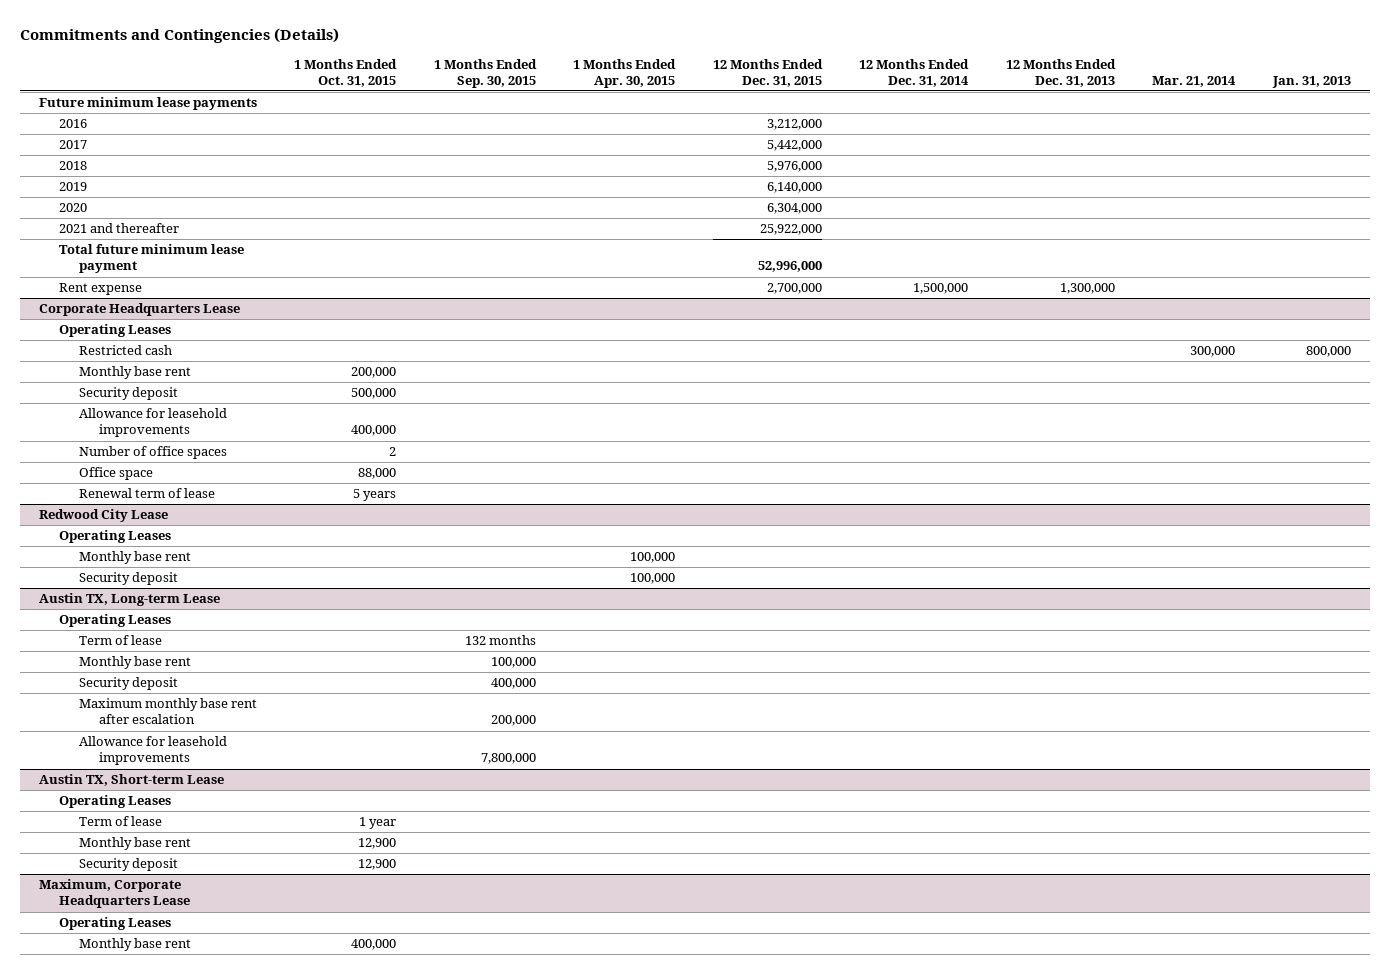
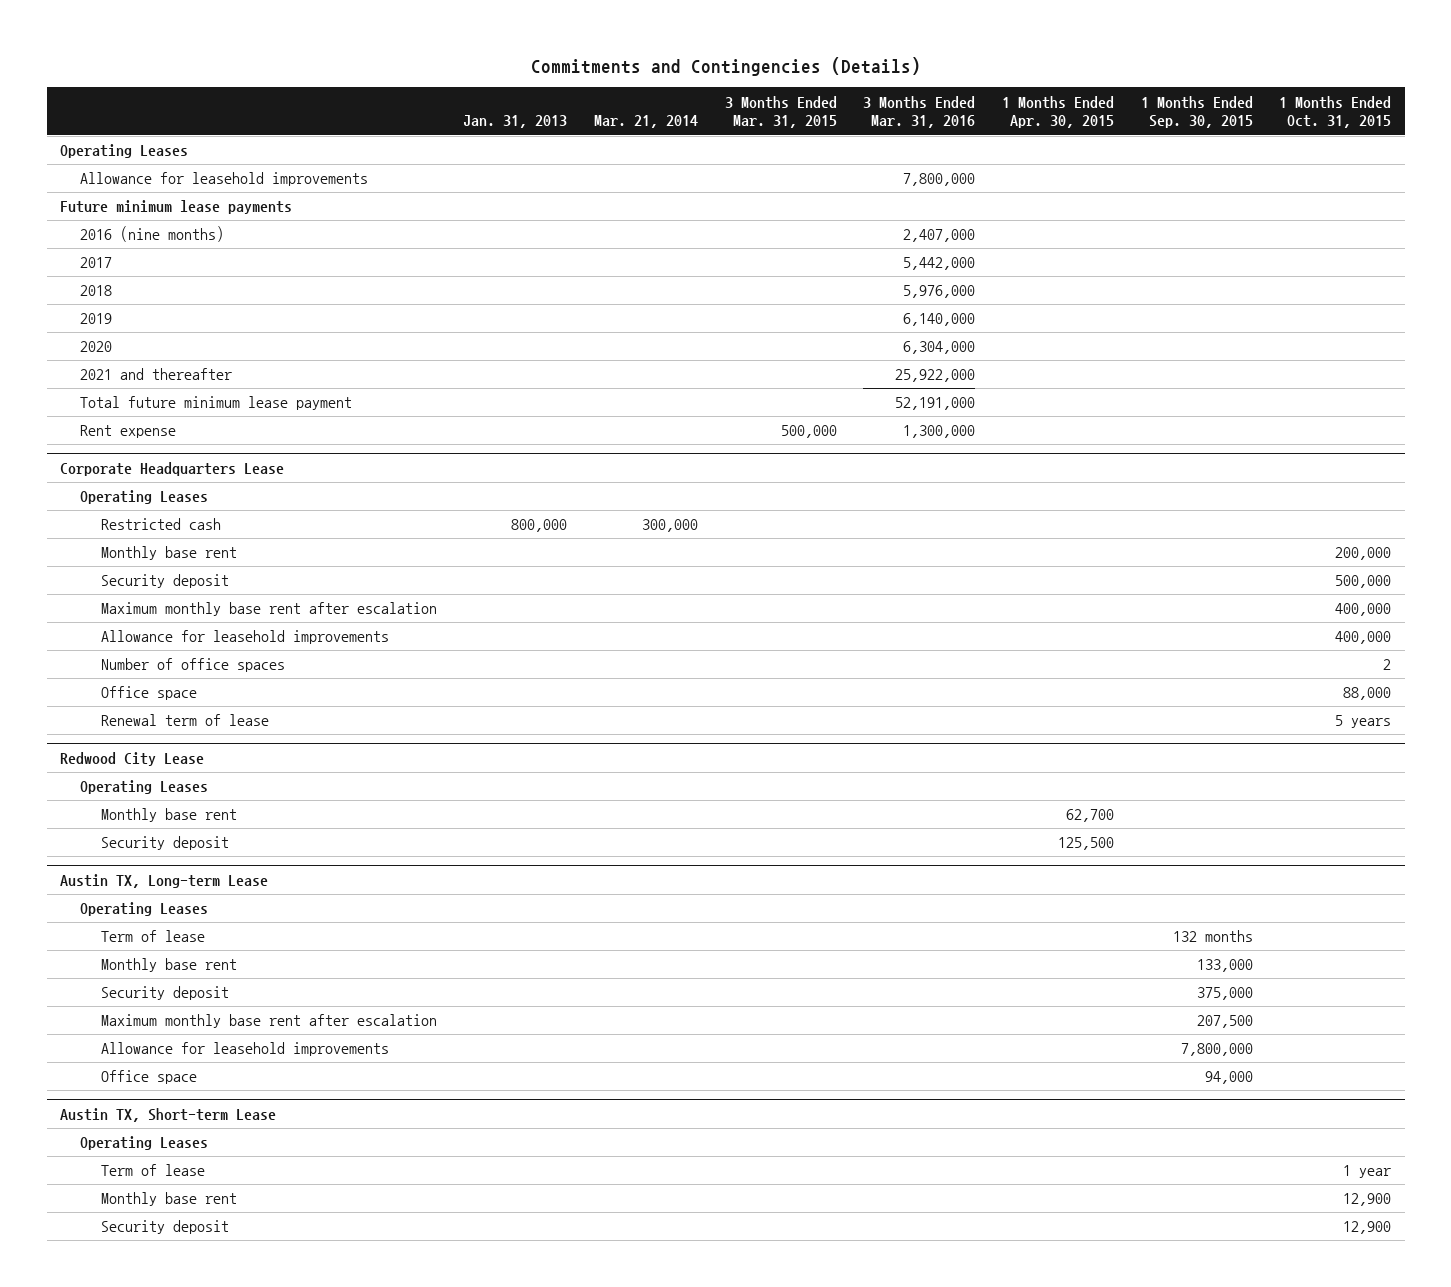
[712,58,823,87] 12 Months Ended Dec. 31, 2015 -> none
[859,58,970,87] 12 Months Ended Dec. 31, 2014 -> none
[1005,58,1116,87] 12 Months Ended Dec. 31, 2013 -> none
none -> [724,95,837,129] 3 Months Ended Mar. 31, 2015
none -> [863,95,976,129] 3 Months Ended Mar. 31, 2016
none -> [60,144,189,159] Operating Leases
none -> [80,172,369,187] Allowance for leasehold improvements
[58,119,87,129] 2016 -> none
none -> [80,226,225,243] 2016 (nine months)
none -> [100,602,437,617] Maximum monthly base rent after escalation
[630,552,676,564] 100,000 -> [1065,809,1114,823] 62,700
[630,573,676,585] 100,000 -> [1057,837,1114,851] 125,500
[490,657,536,669] 100,000 -> [1196,959,1253,973] 133,000
[490,678,536,690] 400,000 -> [1196,987,1253,1001] 375,000
[490,715,536,727] 200,000 -> [1196,1015,1253,1029] 207,500
none -> [100,1070,197,1085] Office space
[39,879,190,909] Maximum, Corporate Headquarters Lease -> none
[58,917,171,931] Operating Leases -> none
[78,938,191,952] Monthly base rent -> none

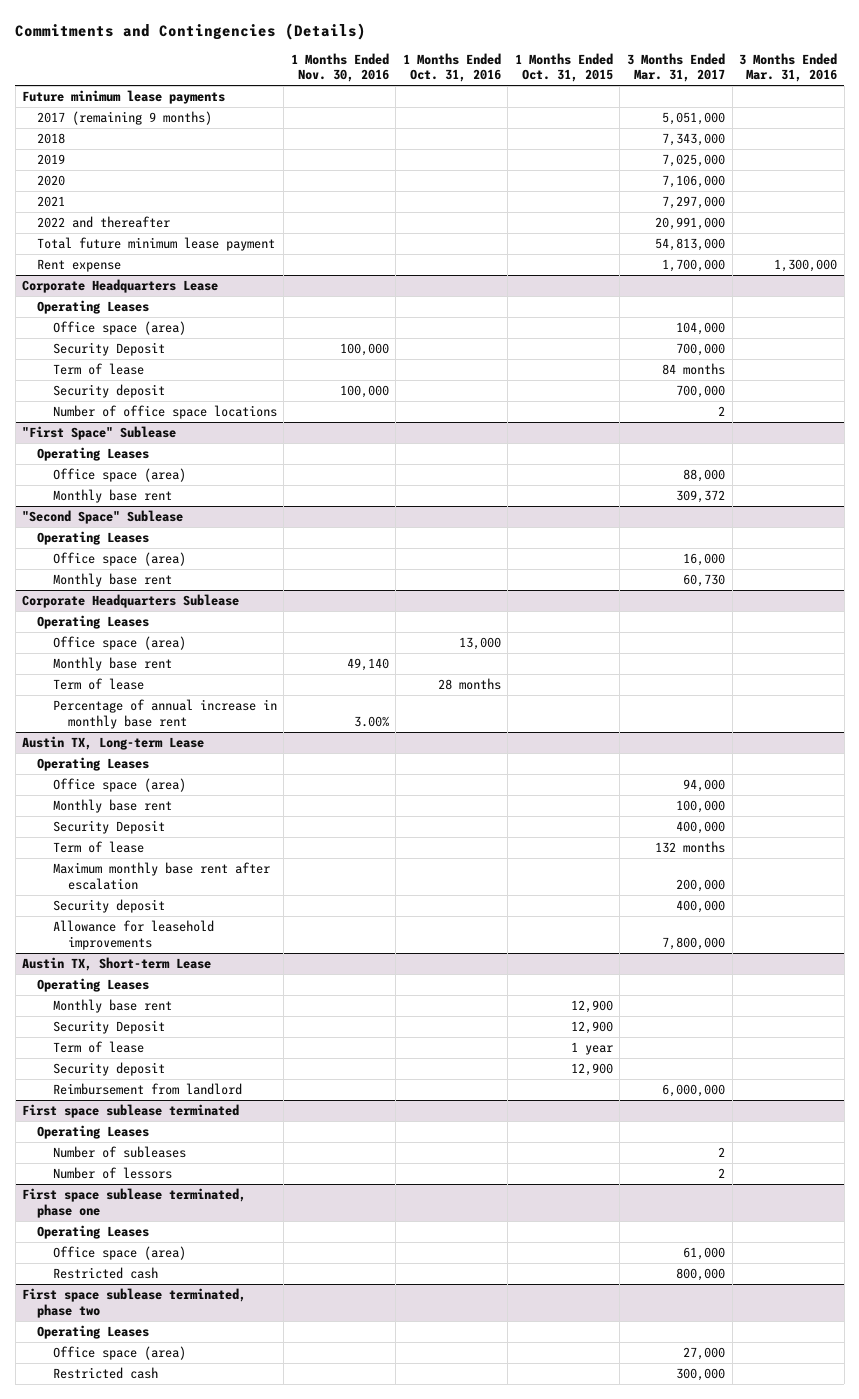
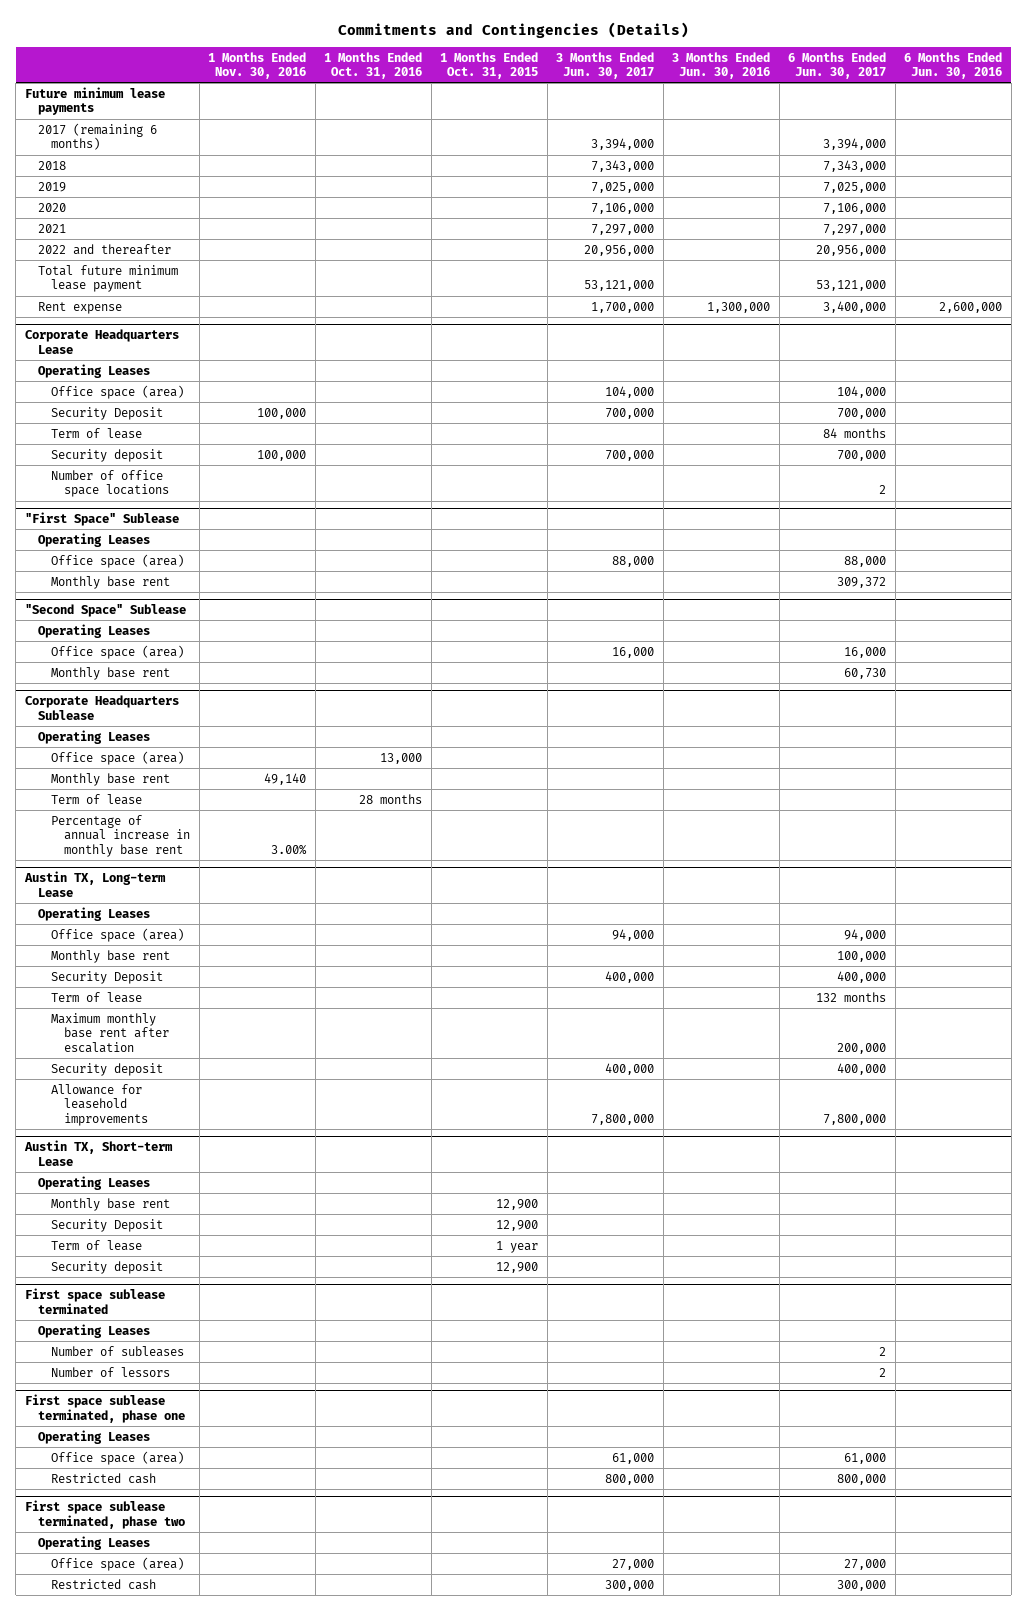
[627,52,726,83] 3 Months Ended Mar. 31, 2017 -> none
[739,52,838,83] 3 Months Ended Mar. 31, 2016 -> none
none -> [556,51,655,80] 3 Months Ended Jun. 30, 2017
none -> [672,51,771,80] 3 Months Ended Jun. 30, 2016
none -> [788,51,887,80] 6 Months Ended Jun. 30, 2017
none -> [904,51,1003,80] 6 Months Ended Jun. 30, 2016
[37,111,213,126] 2017 (remaining 9 months) -> [37,122,157,151] 2017 (remaining 6 months)
[52,1083,242,1096] Reimbursement from landlord -> none

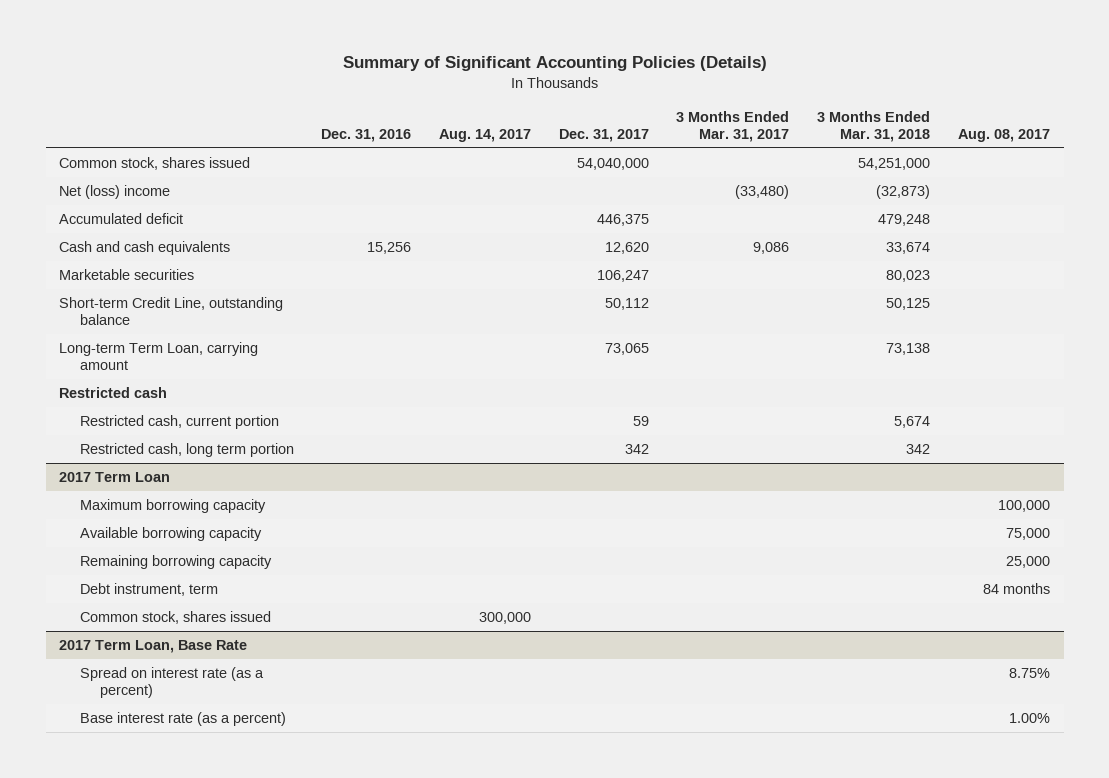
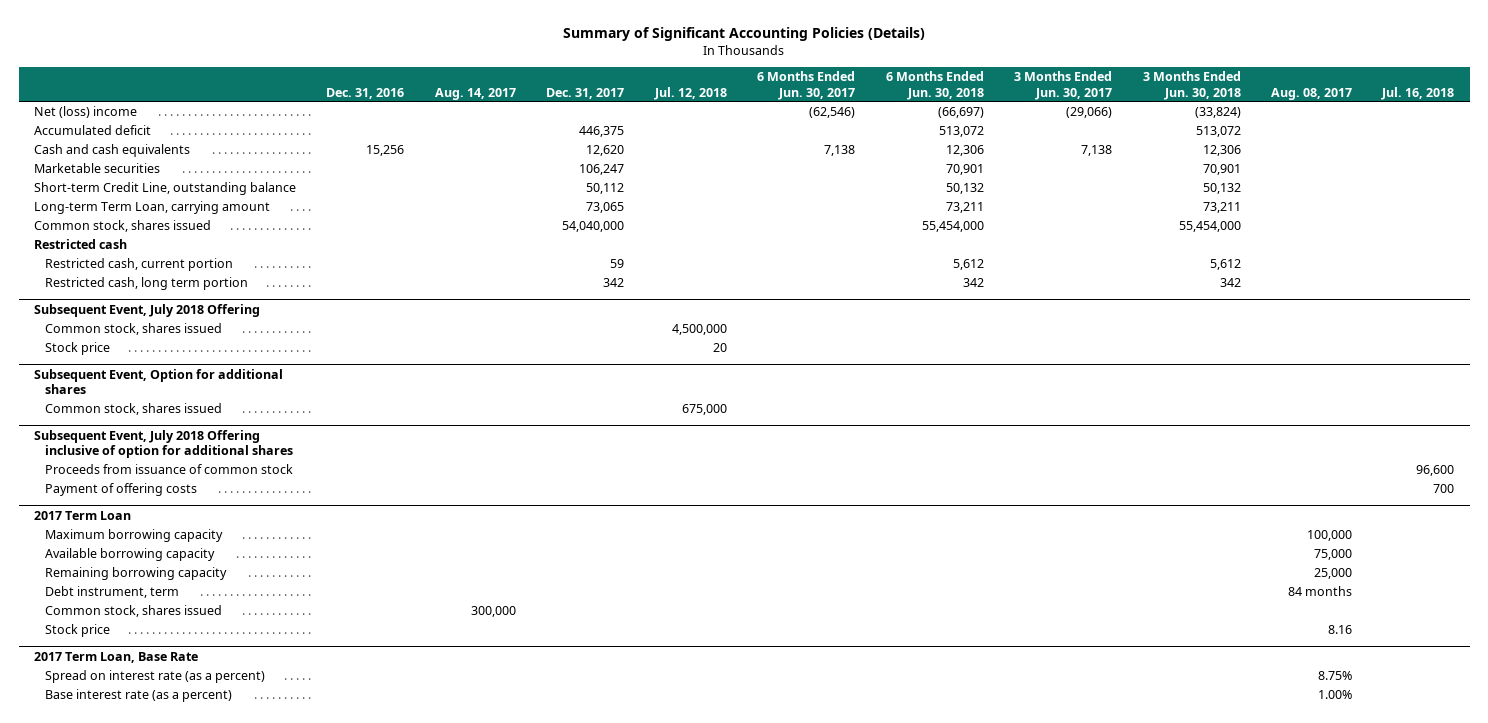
[676,110,790,142] 3 Months Ended Mar. 31, 2017 -> none
[817,110,931,142] 3 Months Ended Mar. 31, 2018 -> none
none -> [653,86,727,100] Jul. 12, 2018
none -> [757,70,856,100] 6 Months Ended Jun. 30, 2017
none -> [885,70,984,100] 6 Months Ended Jun. 30, 2018
none -> [1014,70,1113,100] 3 Months Ended Jun. 30, 2017
none -> [1142,70,1241,100] 3 Months Ended Jun. 30, 2018
none -> [1381,86,1455,100] Jul. 16, 2018
[59,156,251,170] Common stock, shares issued -> [33,219,211,232] Common stock, shares issued
none -> [33,303,260,317] Subsequent Event, July 2018 Offering
none -> [44,322,222,335] Common stock, shares issued
none -> [44,341,110,355] Stock price
none -> [33,368,283,395] Subsequent Event, Option for additional shares
none -> [44,402,222,415] Common stock, shares issued
none -> [33,429,293,459] Subsequent Event, July 2018 Offering inclusive of option for additional shares
none -> [44,463,293,474] Proceeds from issuance of common stock
none -> [44,482,197,496] Payment of offering costs
none -> [44,623,110,637] Stock price

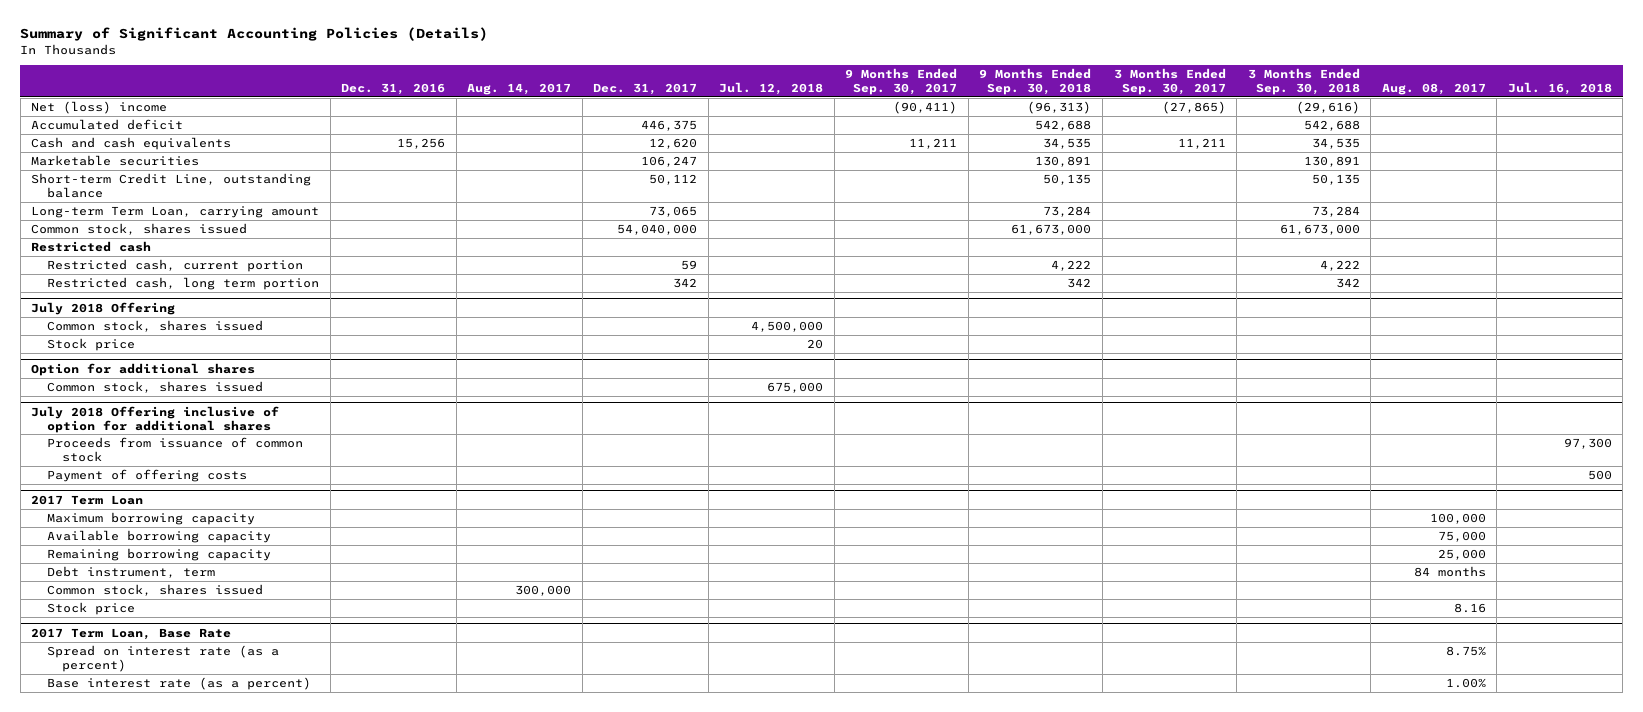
[757,70,856,100] 6 Months Ended Jun. 30, 2017 -> none
[885,70,984,100] 6 Months Ended Jun. 30, 2018 -> none
[1014,70,1113,100] 3 Months Ended Jun. 30, 2017 -> none
[1142,70,1241,100] 3 Months Ended Jun. 30, 2018 -> none
none -> [845,67,958,95] 9 Months Ended Sep. 30, 2017
none -> [979,67,1092,95] 9 Months Ended Sep. 30, 2018
none -> [1113,67,1226,95] 3 Months Ended Sep. 30, 2017
none -> [1247,67,1360,95] 3 Months Ended Sep. 30, 2018
[33,303,260,317] Subsequent Event, July 2018 Offering -> [31,301,176,315] July 2018 Offering
[33,368,283,395] Subsequent Event, Option for additional shares -> [31,362,256,376] Option for additional shares
[33,429,293,459] Subsequent Event, July 2018 Offering inclusive of option for additional shares -> [31,405,280,433] July 2018 Offering inclusive of option for additional shares
[1416,464,1455,476] 96,600 -> [1563,437,1612,449] 97,300
[1433,483,1455,493] 700 -> [1587,469,1612,480] 500

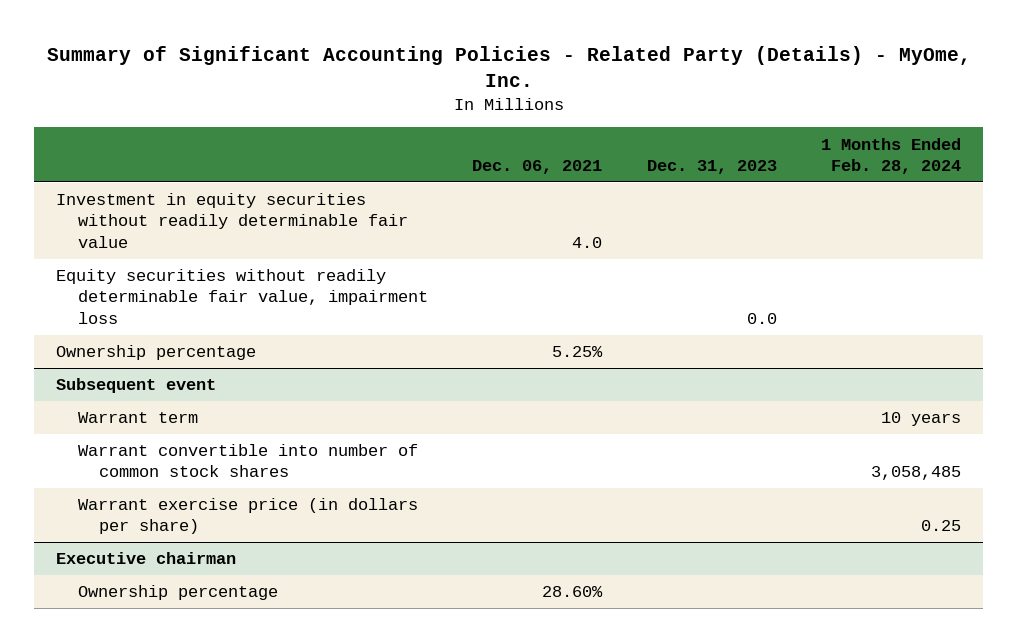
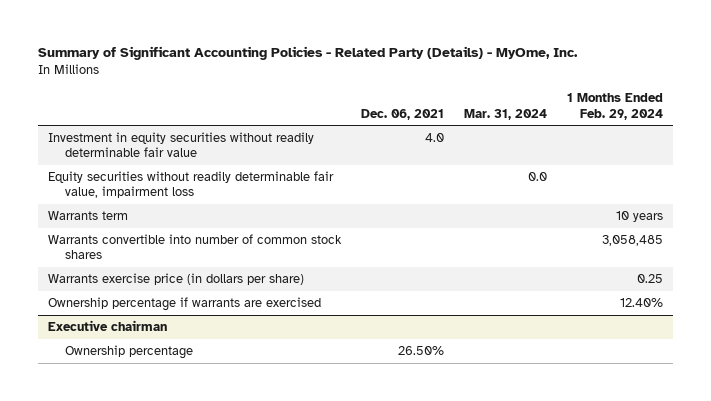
[646,159,777,174] Dec. 31, 2023 -> none
[821,137,962,174] 1 Months Ended Feb. 28, 2024 -> none
none -> [464,108,548,120] Mar. 31, 2024
none -> [567,93,664,120] 1 Months Ended Feb. 29, 2024
[56,345,257,361] Ownership percentage -> none
[56,378,217,394] Subsequent event -> none
[77,412,198,424] Warrant term -> none
[77,444,418,478] Warrant convertible into number of common stock shares -> none
[77,498,418,535] Warrant exercise price (in dollars per share) -> none
none -> [48,211,129,221] Warrants term
none -> [48,234,343,260] Warrants convertible into number of common stock shares
none -> [48,273,305,286] Warrants exercise price (in dollars per share)
none -> [48,297,322,312] Ownership percentage if warrants are exercised
[542,586,604,598] 28.60% -> [398,346,445,356] 26.50%

